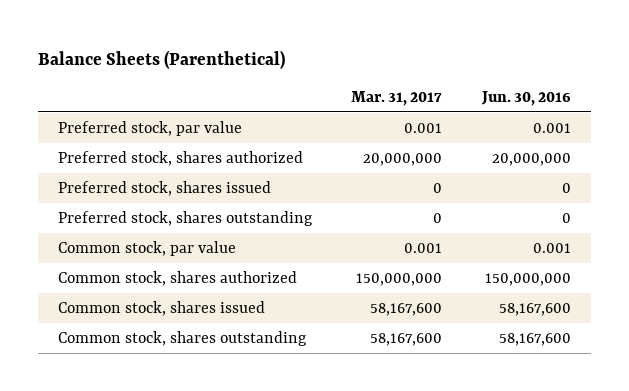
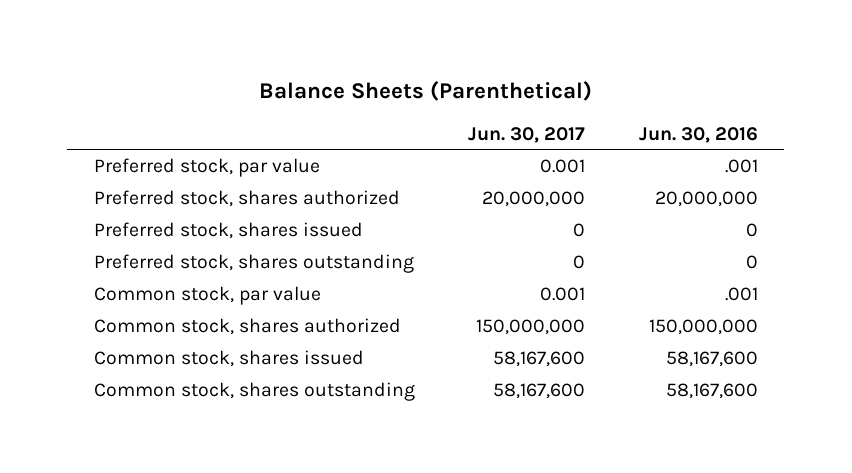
[351,91,443,107] Mar. 31, 2017 -> none
none -> [468,126,586,143] Jun. 30, 2017
[533,122,572,133] 0.001 -> [724,158,758,173] .001
[533,242,572,253] 0.001 -> [724,286,758,301] .001

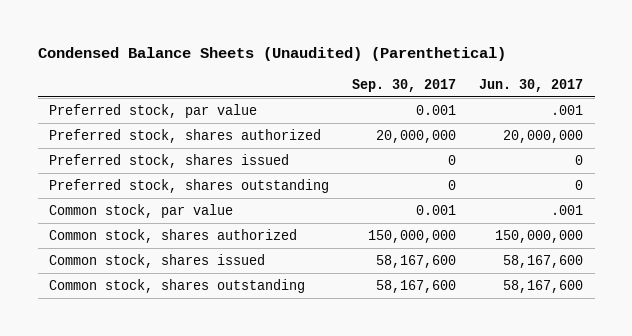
[258,81,592,102] Balance Sheets (Parenthetical) -> [37,47,506,62] Condensed Balance Sheets (Unaudited) (Parenthetical)
[638,126,758,143] Jun. 30, 2016 -> none
none -> [352,78,457,92] Sep. 30, 2017
[540,158,586,173] 0.001 -> [551,104,584,115] .001
[540,286,586,301] 0.001 -> [551,204,584,215] .001

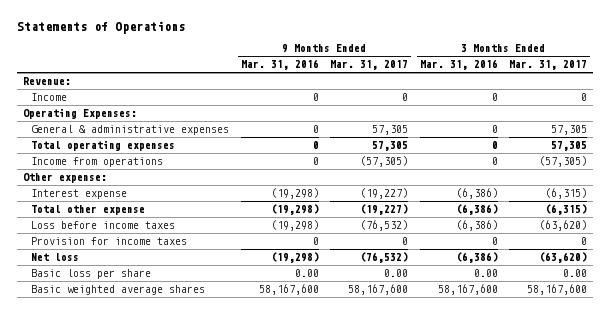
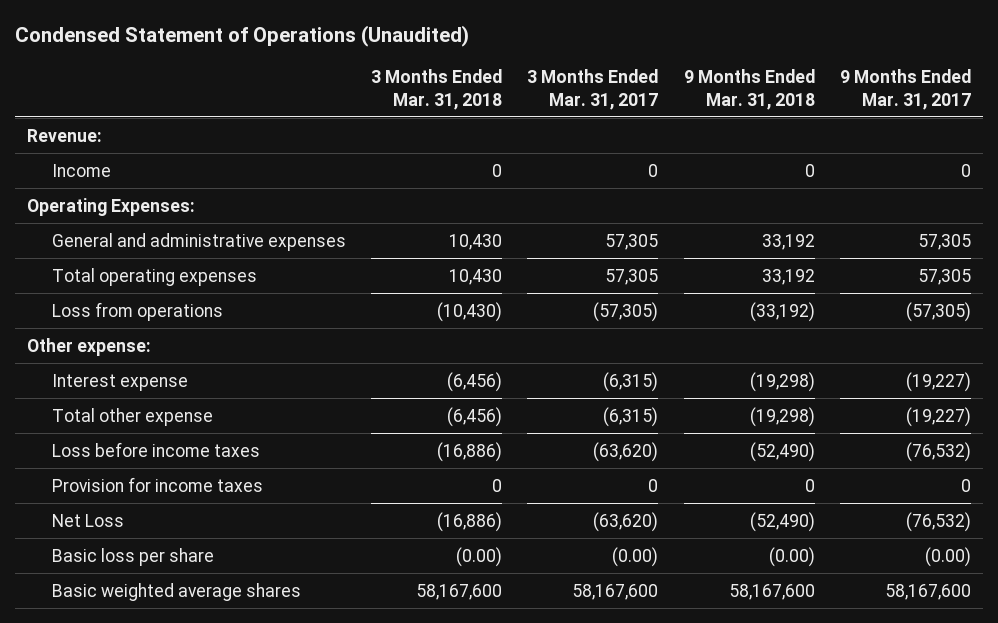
[17,21,186,35] Statements of Operations -> [14,24,469,47] Condensed Statement of Operations (Unaudited)
[240,59,319,71] Mar. 31, 2016 -> none
[419,59,498,71] Mar. 31, 2016 -> none
none -> [371,69,503,110] 3 Months Ended Mar. 31, 2018
none -> [683,69,815,110] 9 Months Ended Mar. 31, 2018
[31,125,230,136] General & administrative expenses -> [52,232,347,251] General and administrative expenses
[31,157,164,168] Income from operations -> [52,301,224,321] Loss from operations
[31,253,80,262] Net loss -> [52,513,125,527] Net Loss
[384,269,409,278] 0.00 -> [924,546,971,567] (0.00)
[562,269,587,278] 0.00 -> [612,546,659,567] (0.00)

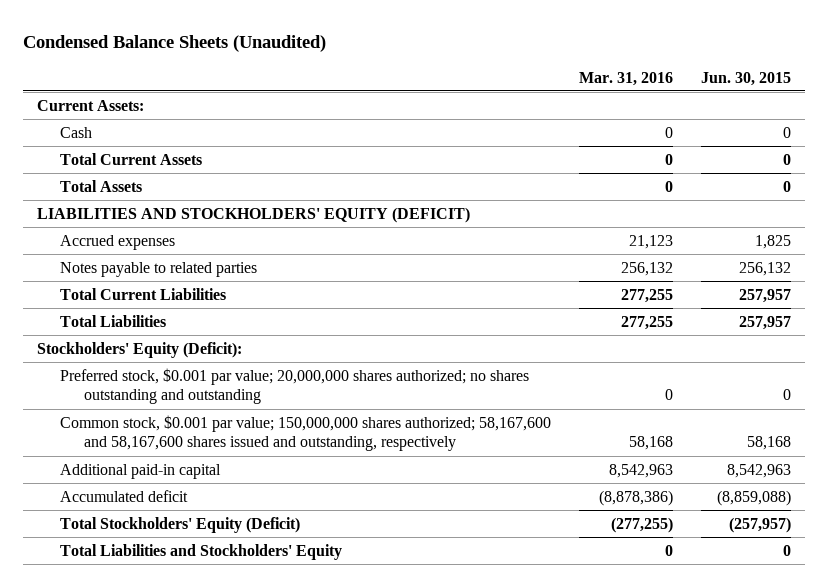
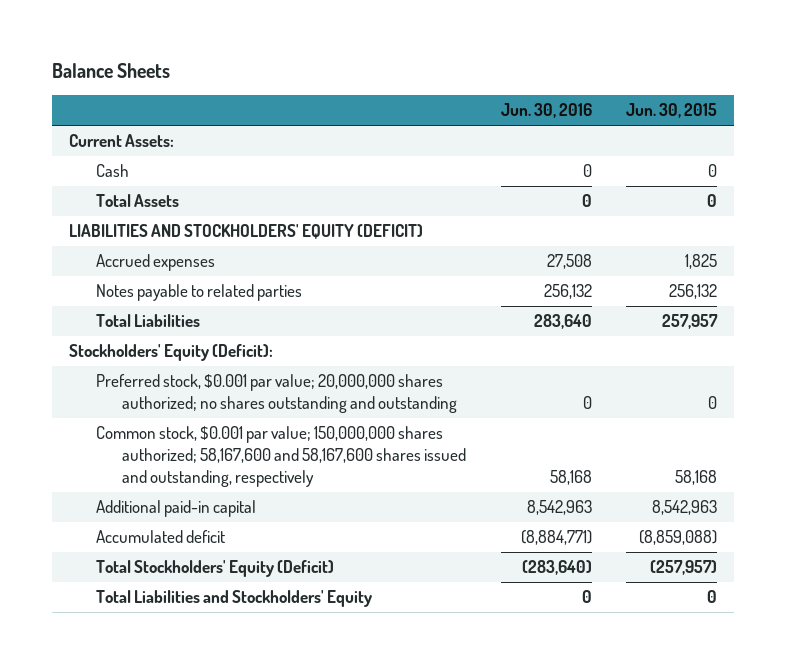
[23,35,327,53] Condensed Balance Sheets (Unaudited) -> [52,63,171,79] Balance Sheets
[579,71,674,86] Mar. 31, 2016 -> none
none -> [500,103,592,119] Jun. 30, 2016
[60,152,203,165] Total Current Assets -> none
[60,287,227,300] Total Current Liabilities -> none

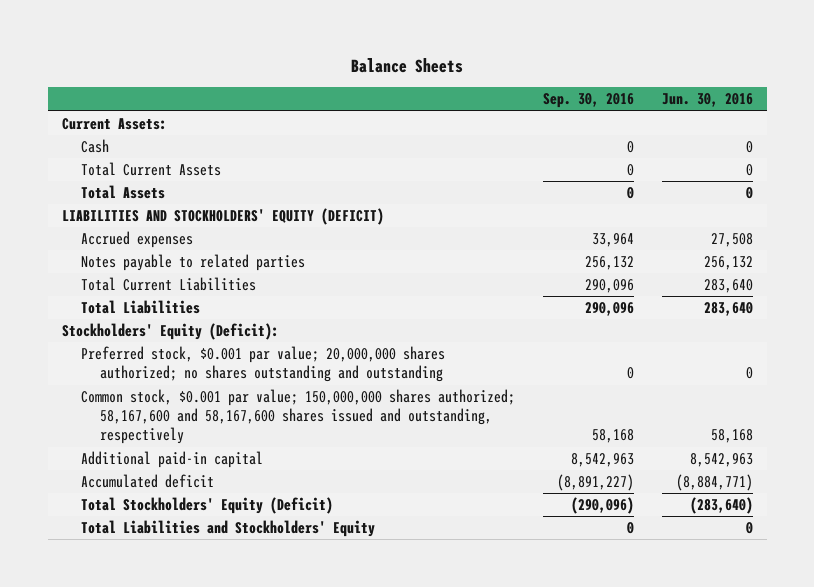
[625,103,717,119] Jun. 30, 2015 -> none
none -> [542,93,634,109] Sep. 30, 2016
none -> [80,162,221,177] Total Current Assets
none -> [80,277,256,292] Total Current Liabilities

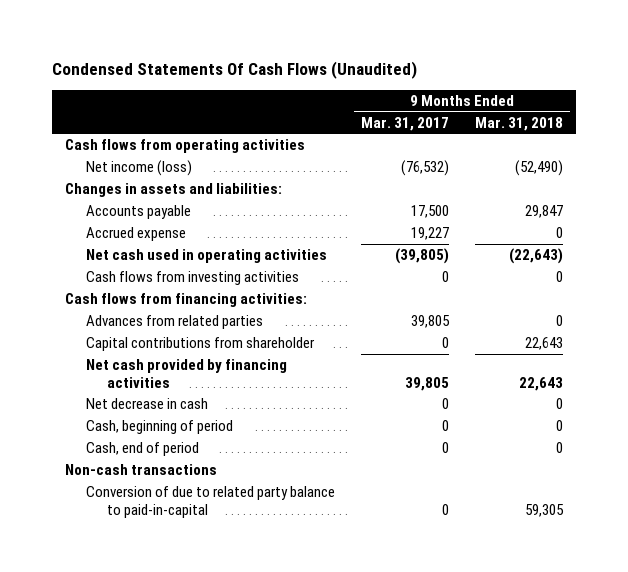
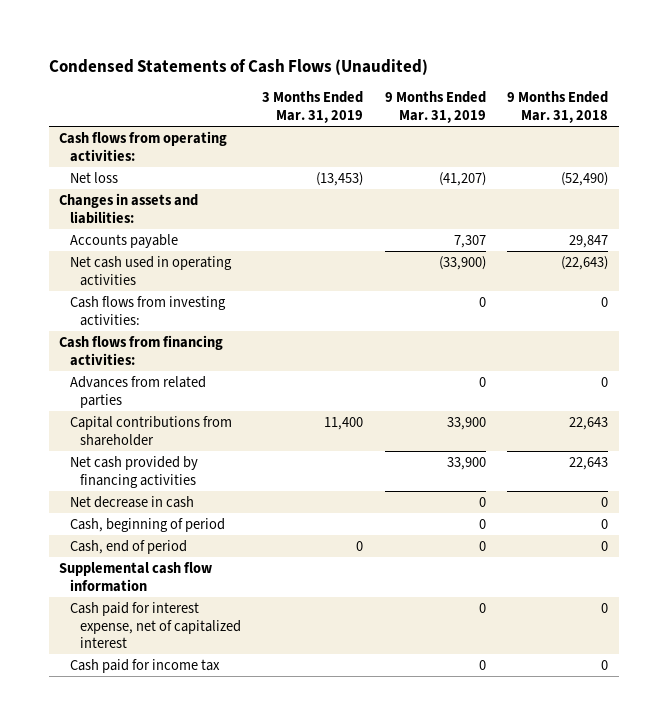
[51,61,417,80] Condensed Statements Of Cash Flows (Unaudited) -> [48,58,428,75] Condensed Statements of Cash Flows (Unaudited)
[361,116,450,131] Mar. 31, 2017 -> none
none -> [262,91,364,123] 3 Months Ended Mar. 31, 2019
none -> [384,91,486,123] 9 Months Ended Mar. 31, 2019
[64,139,305,154] Cash flows from operating activities -> [59,131,228,162] Cash flows from operating activities:
[85,160,192,177] Net income (loss) -> [69,172,118,184] Net loss
[85,227,186,242] Accrued expense -> none
[85,271,299,286] Cash flows from investing activities -> [69,296,226,326] Cash flows from investing activities:
[64,464,217,476] Non-cash transactions -> none
[85,486,335,518] Conversion of due to related party balance to paid-in-capital -> none
none -> [59,562,213,592] Supplemental cash flow information
none -> [69,602,242,648] Cash paid for interest expense, net of capitalized interest
none -> [69,659,220,674] Cash paid for income tax

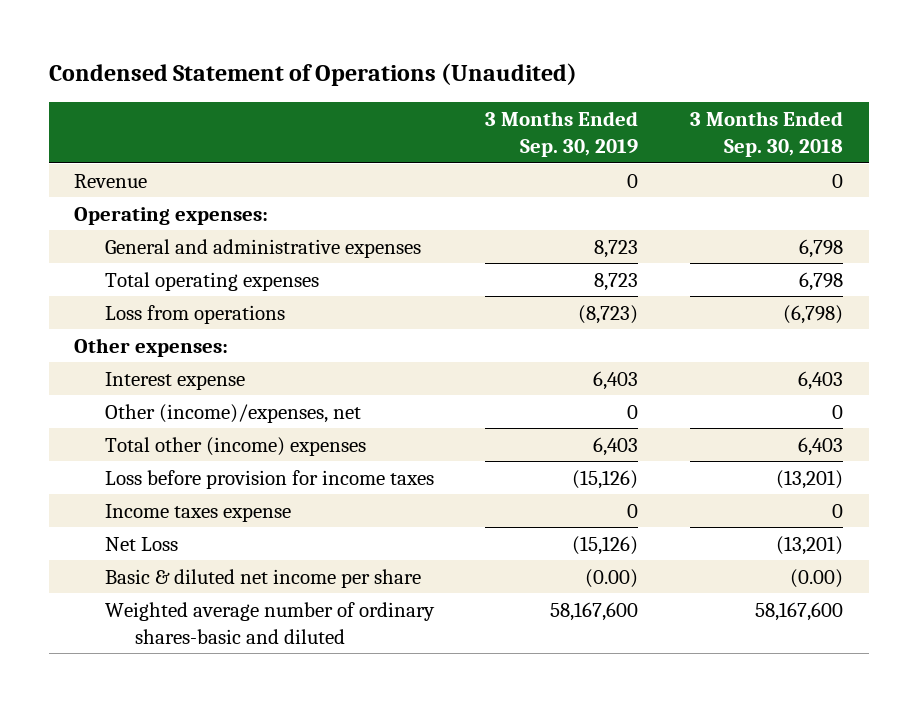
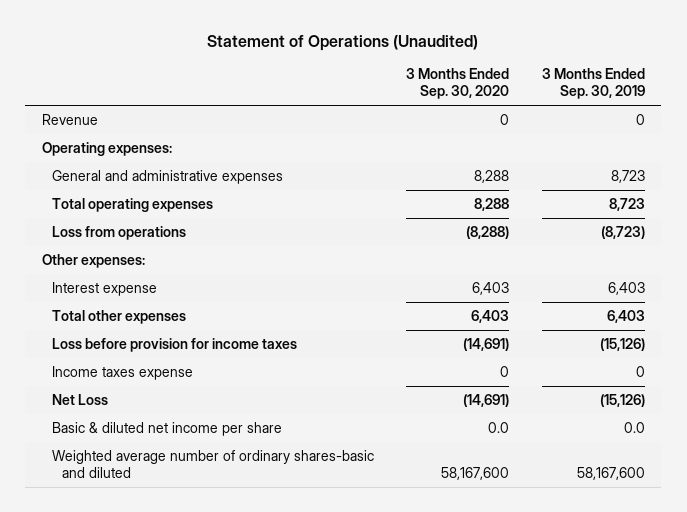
[48,63,577,87] Condensed Statement of Operations (Unaudited) -> [207,34,479,51] Statement of Operations (Unaudited)
[689,111,843,158] 3 Months Ended Sep. 30, 2018 -> none
none -> [406,68,510,100] 3 Months Ended Sep. 30, 2020
[104,403,361,423] Other (income)/expenses, net -> none
[104,436,366,456] Total other (income) expenses -> [51,309,186,324] Total other expenses
[585,568,639,588] (0.00) -> [623,421,645,433] 0.0

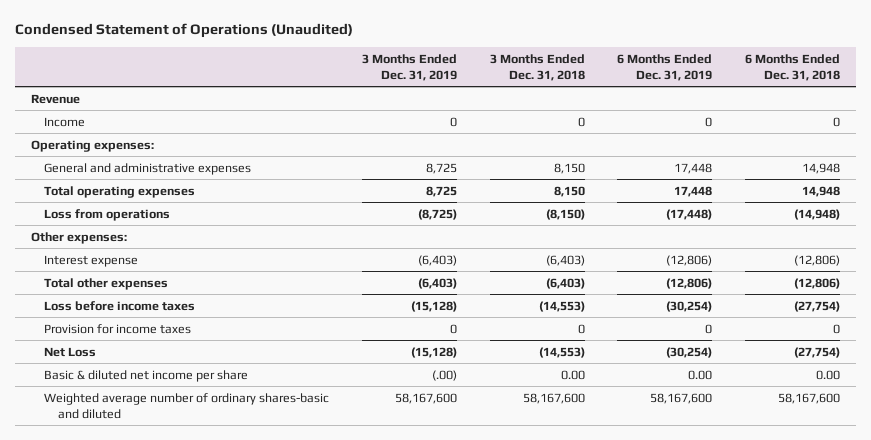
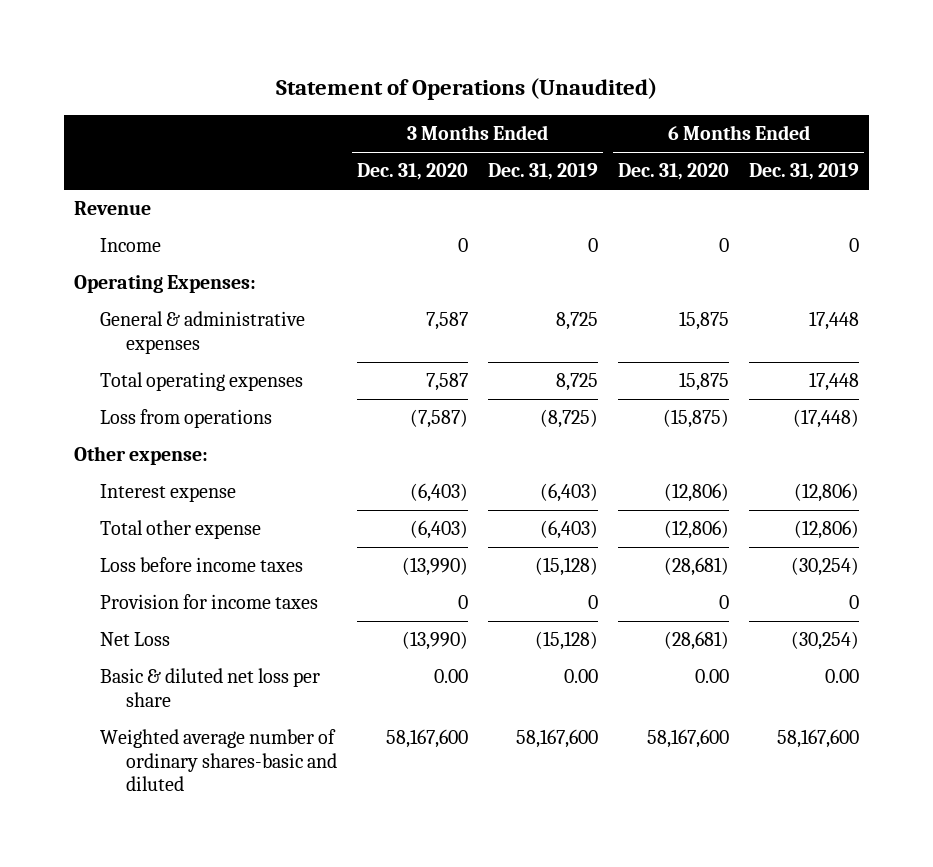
[14,23,353,39] Condensed Statement of Operations (Unaudited) -> [275,77,657,100] Statement of Operations (Unaudited)
[489,53,585,81] 3 Months Ended Dec. 31, 2018 -> none
[745,53,841,81] 6 Months Ended Dec. 31, 2018 -> none
none -> [357,163,469,181] Dec. 31, 2020
none -> [618,163,730,181] Dec. 31, 2020
[30,139,154,152] Operating expenses: -> [74,275,257,294] Operating Expenses:
[44,162,252,175] General and administrative expenses -> [100,311,306,354] General & administrative expenses
[30,231,127,244] Other expenses: -> [74,446,209,466] Other expense:
[44,277,169,290] Total other expenses -> [100,520,262,540] Total other expense
[44,369,249,382] Basic & diluted net income per share -> [100,668,321,707] Basic & diluted net loss per share
[432,369,458,381] (.00) -> [564,669,599,684] 0.00

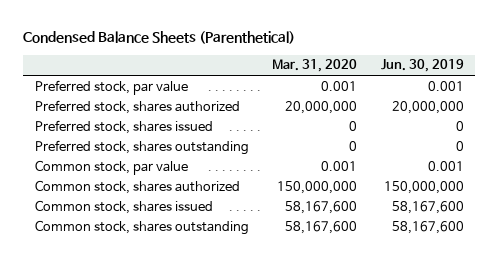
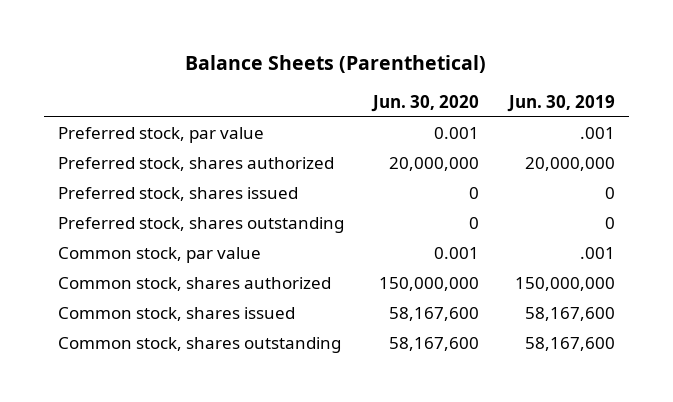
[23,31,296,45] Condensed Balance Sheets (Parenthetical) -> [185,54,487,73] Balance Sheets (Parenthetical)
[272,59,358,73] Mar. 31, 2020 -> none
none -> [371,94,480,112] Jun. 30, 2020
[427,80,464,91] 0.001 -> [579,127,615,140] .001
[427,160,464,171] 0.001 -> [579,247,615,260] .001

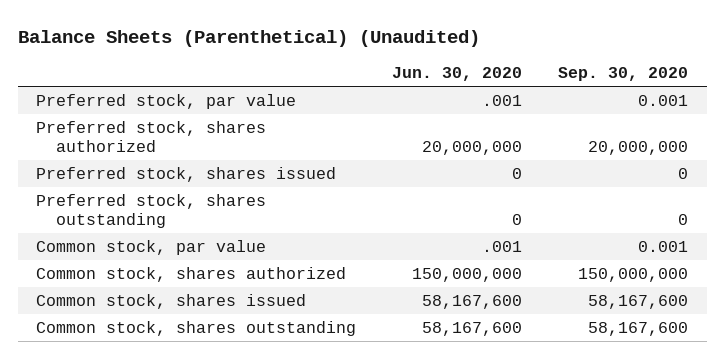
[185,54,487,73] Balance Sheets (Parenthetical) -> [17,30,480,48] Balance Sheets (Parenthetical) (Unaudited)
[506,94,615,112] Jun. 30, 2019 -> none
none -> [558,67,689,82] Sep. 30, 2020
[434,127,480,140] 0.001 -> [482,94,523,106] .001
[434,247,480,260] 0.001 -> [482,240,523,252] .001

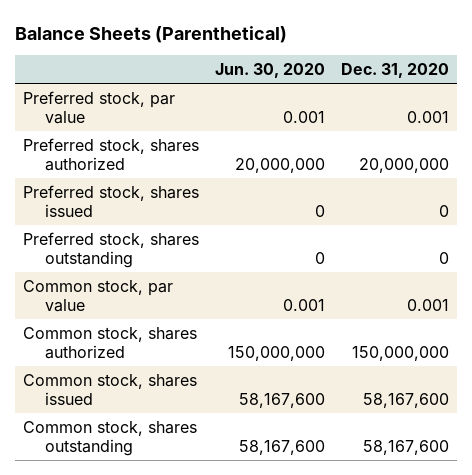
[17,30,480,48] Balance Sheets (Parenthetical) (Unaudited) -> [15,25,288,43] Balance Sheets (Parenthetical)
[558,67,689,82] Sep. 30, 2020 -> none
none -> [341,63,450,79] Dec. 31, 2020
[482,94,523,106] .001 -> [283,111,326,124] 0.001
[482,240,523,252] .001 -> [283,299,326,312] 0.001

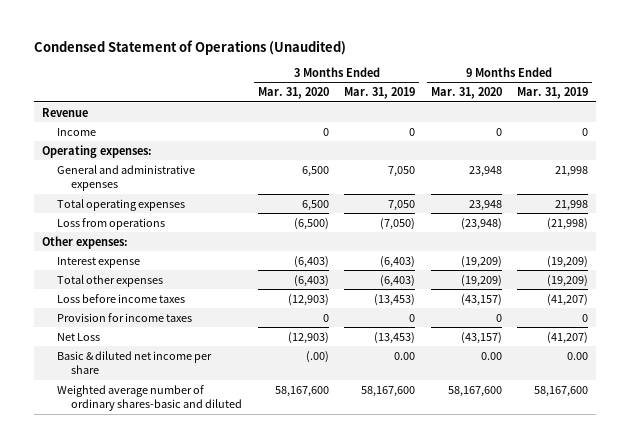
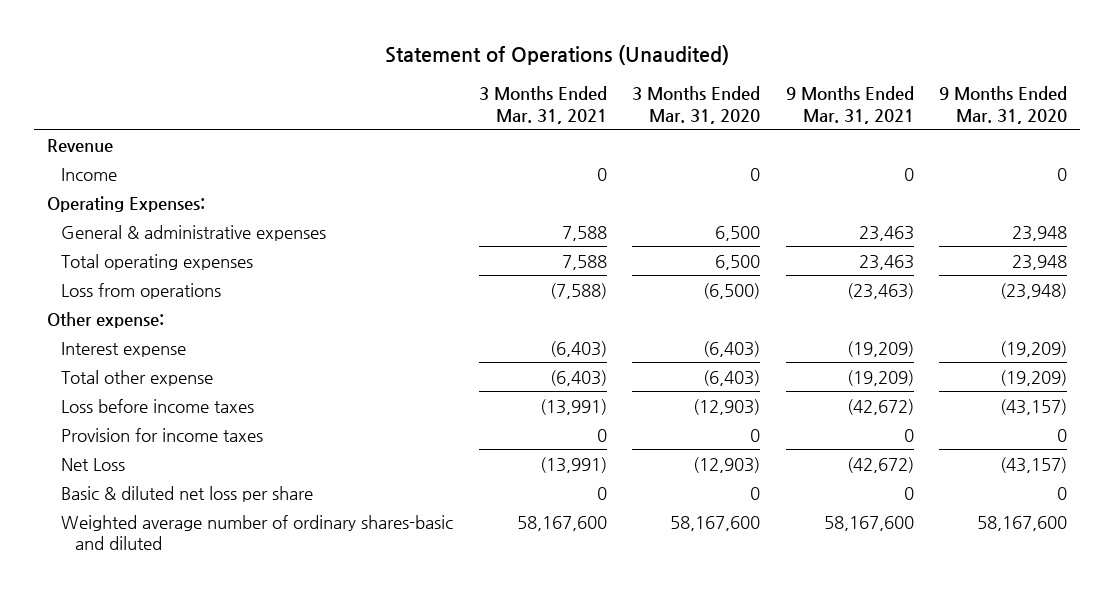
[34,39,347,55] Condensed Statement of Operations (Unaudited) -> [385,44,730,65] Statement of Operations (Unaudited)
[344,87,416,100] Mar. 31, 2019 -> none
[516,87,588,100] Mar. 31, 2019 -> none
none -> [478,85,607,124] 3 Months Ended Mar. 31, 2021
none -> [785,85,914,124] 9 Months Ended Mar. 31, 2021
[42,144,153,158] Operating expenses: -> [47,195,206,212] Operating Expenses:
[56,164,195,192] General and administrative expenses -> [61,224,327,241] General & administrative expenses
[42,235,129,249] Other expenses: -> [47,311,165,328] Other expense:
[56,274,163,287] Total other expenses -> [61,369,214,386] Total other expense
[56,350,212,375] Basic & diluted net income per share -> [61,485,314,502] Basic & diluted net loss per share
[305,350,329,363] (.00) -> [750,486,761,500] 0
[480,351,502,360] 0.00 -> [1057,486,1068,500] 0

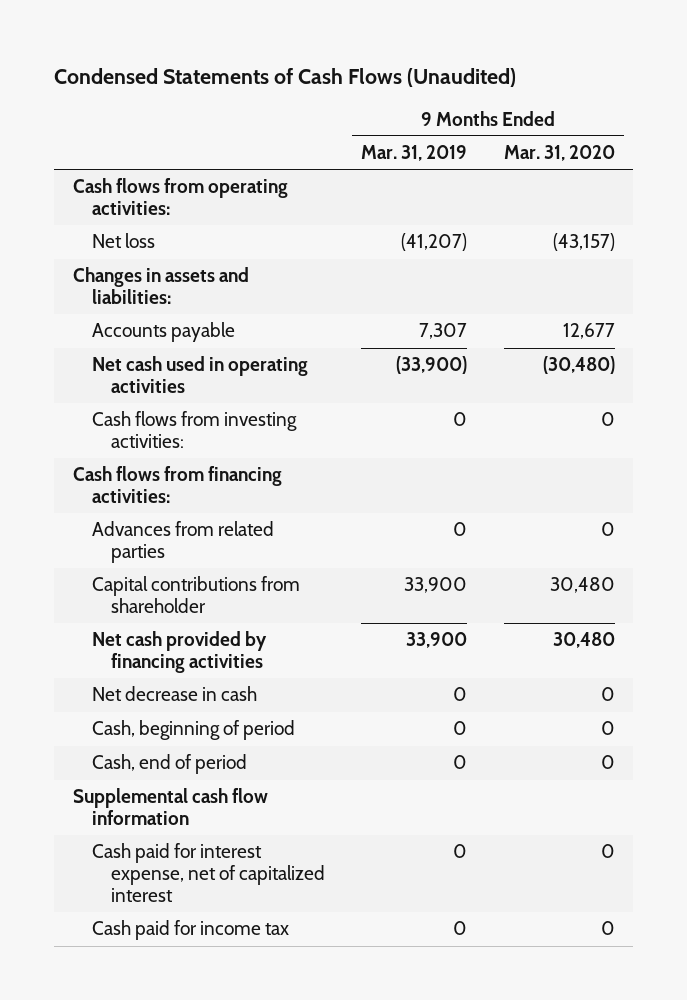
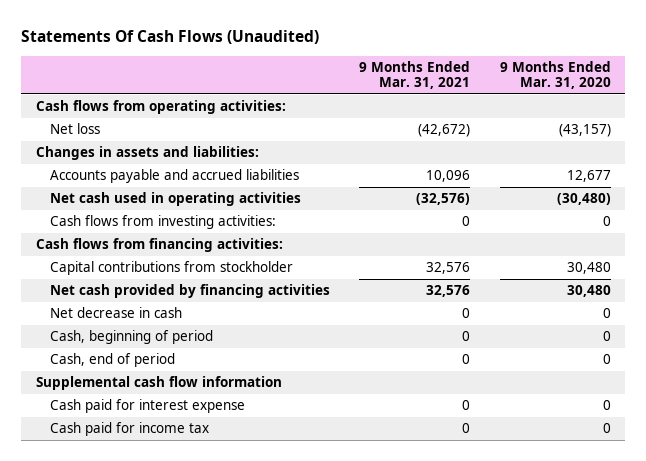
[54,67,517,87] Condensed Statements of Cash Flows (Unaudited) -> [21,30,320,45] Statements Of Cash Flows (Unaudited)
[361,145,468,162] Mar. 31, 2019 -> none
none -> [359,60,471,90] 9 Months Ended Mar. 31, 2021
[91,322,235,343] Accounts payable -> [50,169,300,184] Accounts payable and accrued liabilities
[91,521,274,564] Advances from related parties -> none
[91,576,300,614] Capital contributions from shareholder -> [50,261,294,276] Capital contributions from stockholder
[91,843,325,902] Cash paid for interest expense, net of capitalized interest -> [50,399,246,414] Cash paid for interest expense

